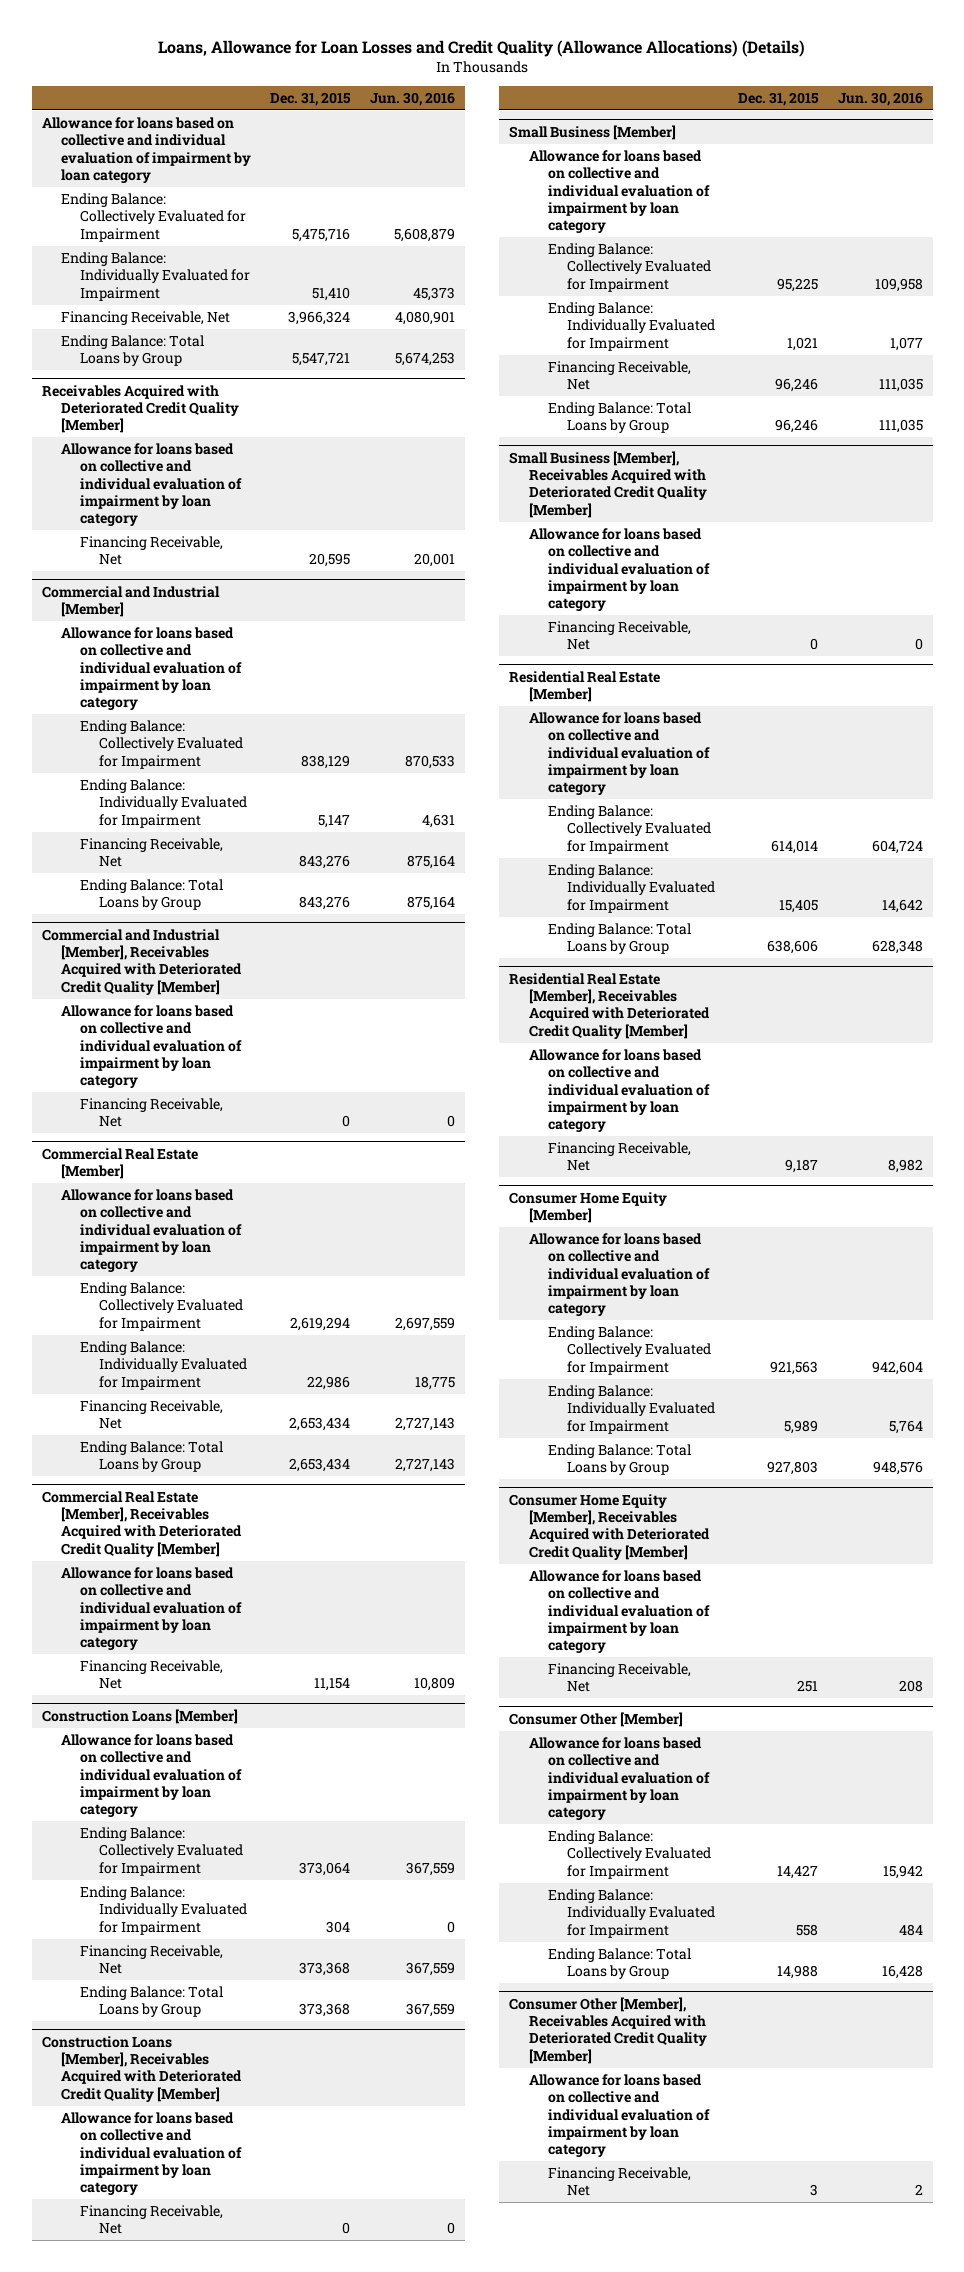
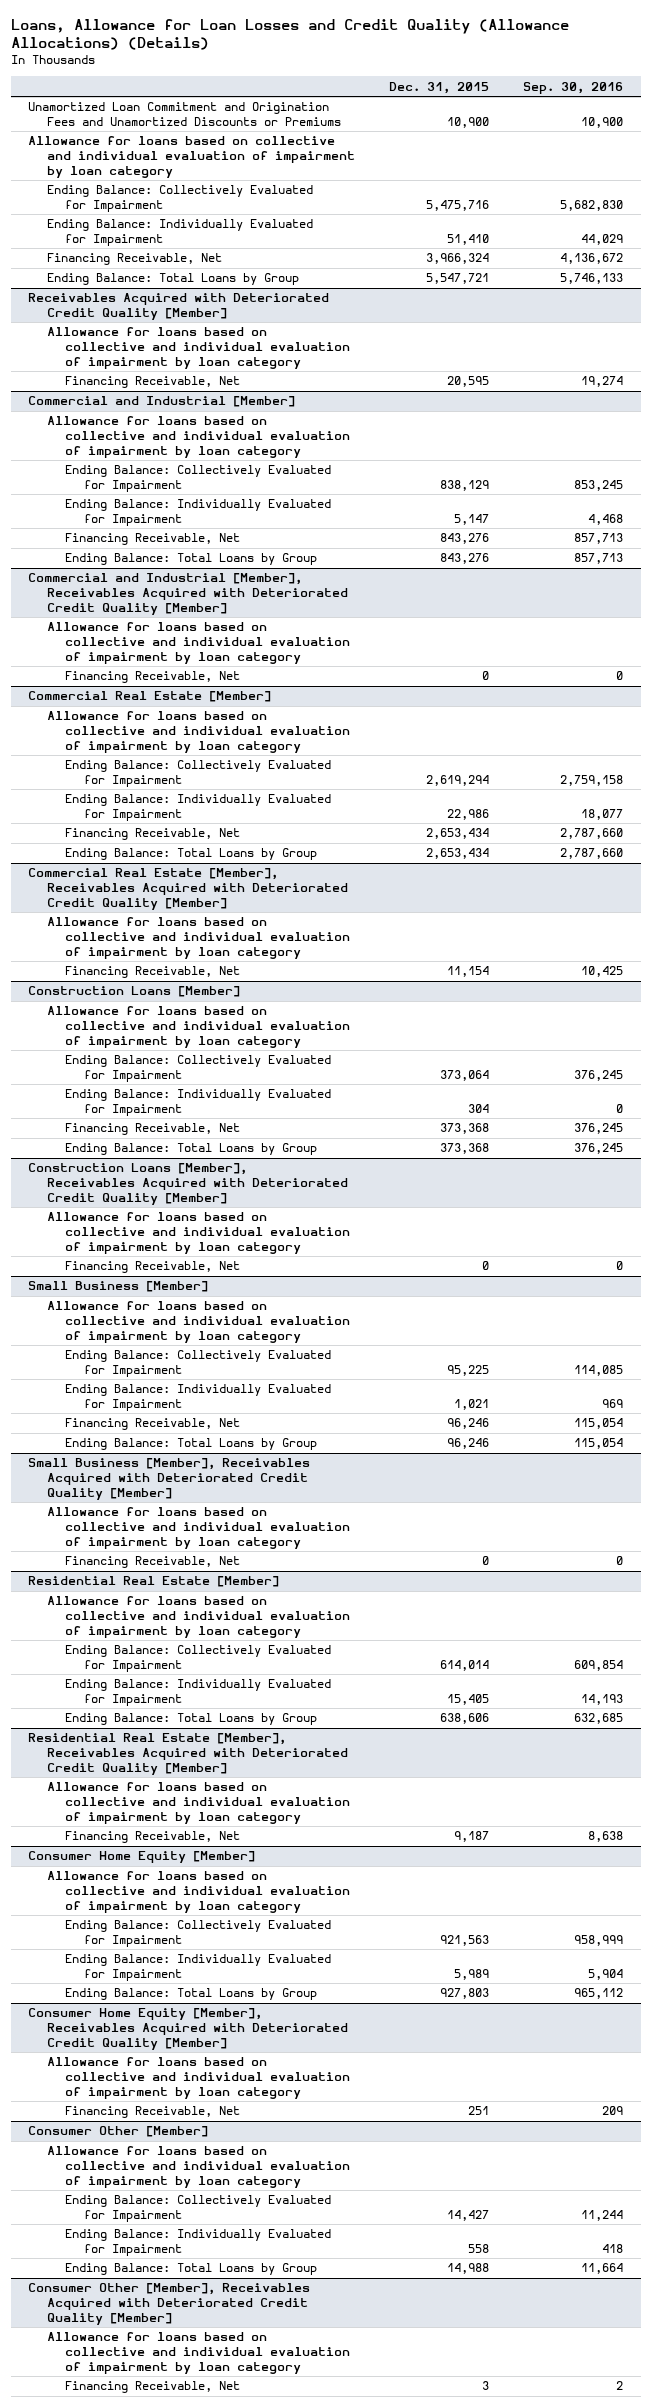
[370,91,456,106] Jun. 30, 2016 -> none
none -> [523,81,624,94] Sep. 30, 2016
none -> [28,102,341,126] Unamortized Loan Commitment and Origination Fees and Unamortized Discounts or Premiums

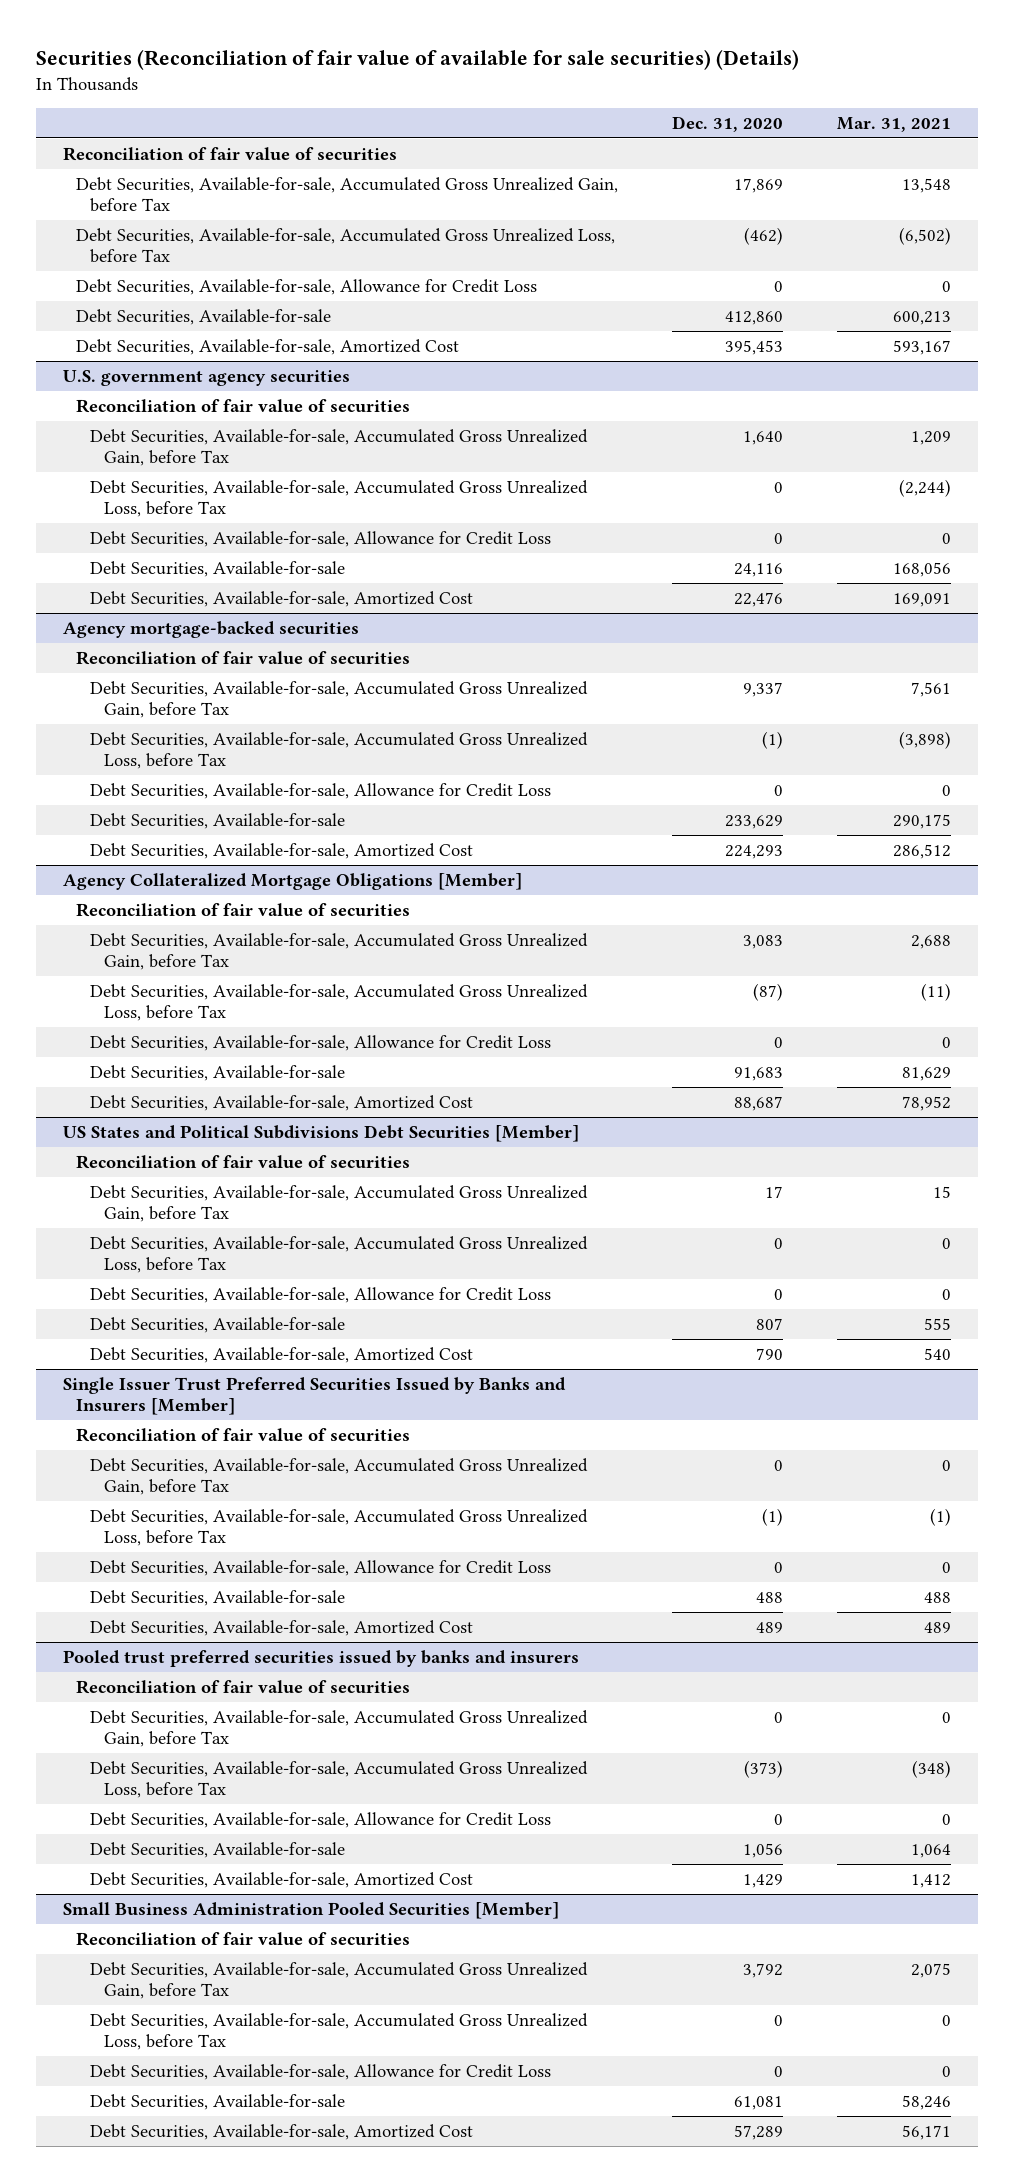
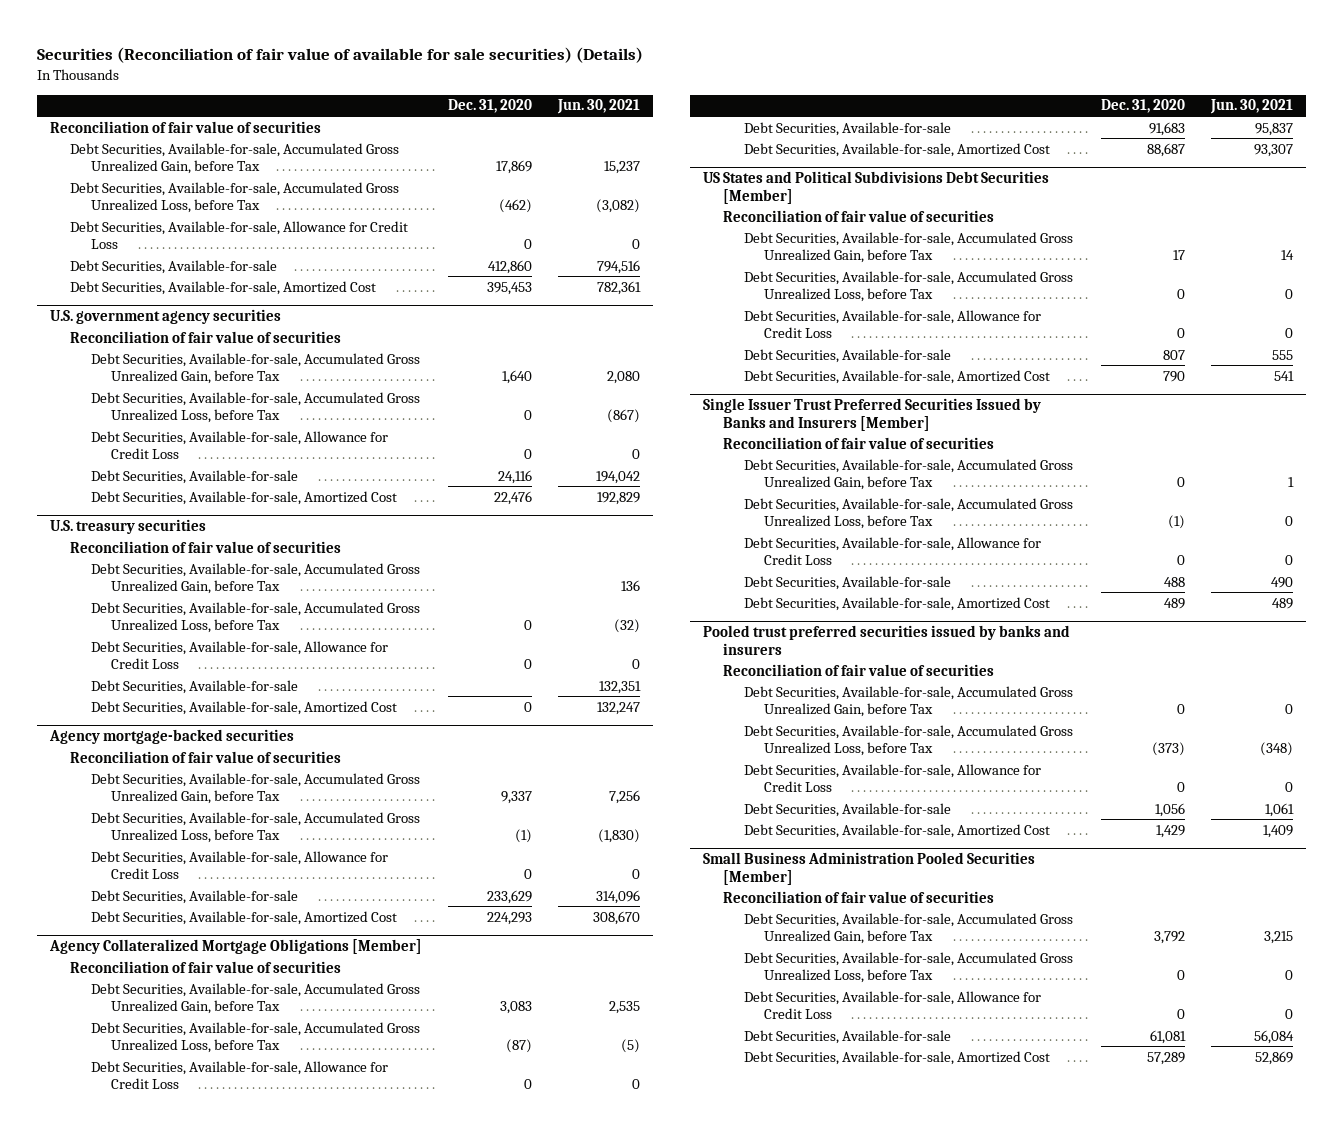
[836,117,951,133] Mar. 31, 2021 -> none
none -> [557,99,641,115] Jun. 30, 2021
none -> [50,519,207,535] U.S. treasury securities
none -> [70,540,342,553] Reconciliation of fair value of securities
none -> [90,562,420,594] Debt Securities, Available-for-sale, Accumulated Gross Unrealized Gain, before Tax
none -> [90,601,420,633] Debt Securities, Available-for-sale, Accumulated Gross Unrealized Loss, before Tax
none -> [90,640,388,669] Debt Securities, Available-for-sale, Allowance for Credit Loss
none -> [90,679,298,694] Debt Securities, Available-for-sale
none -> [90,700,397,715] Debt Securities, Available-for-sale, Amortized Cost

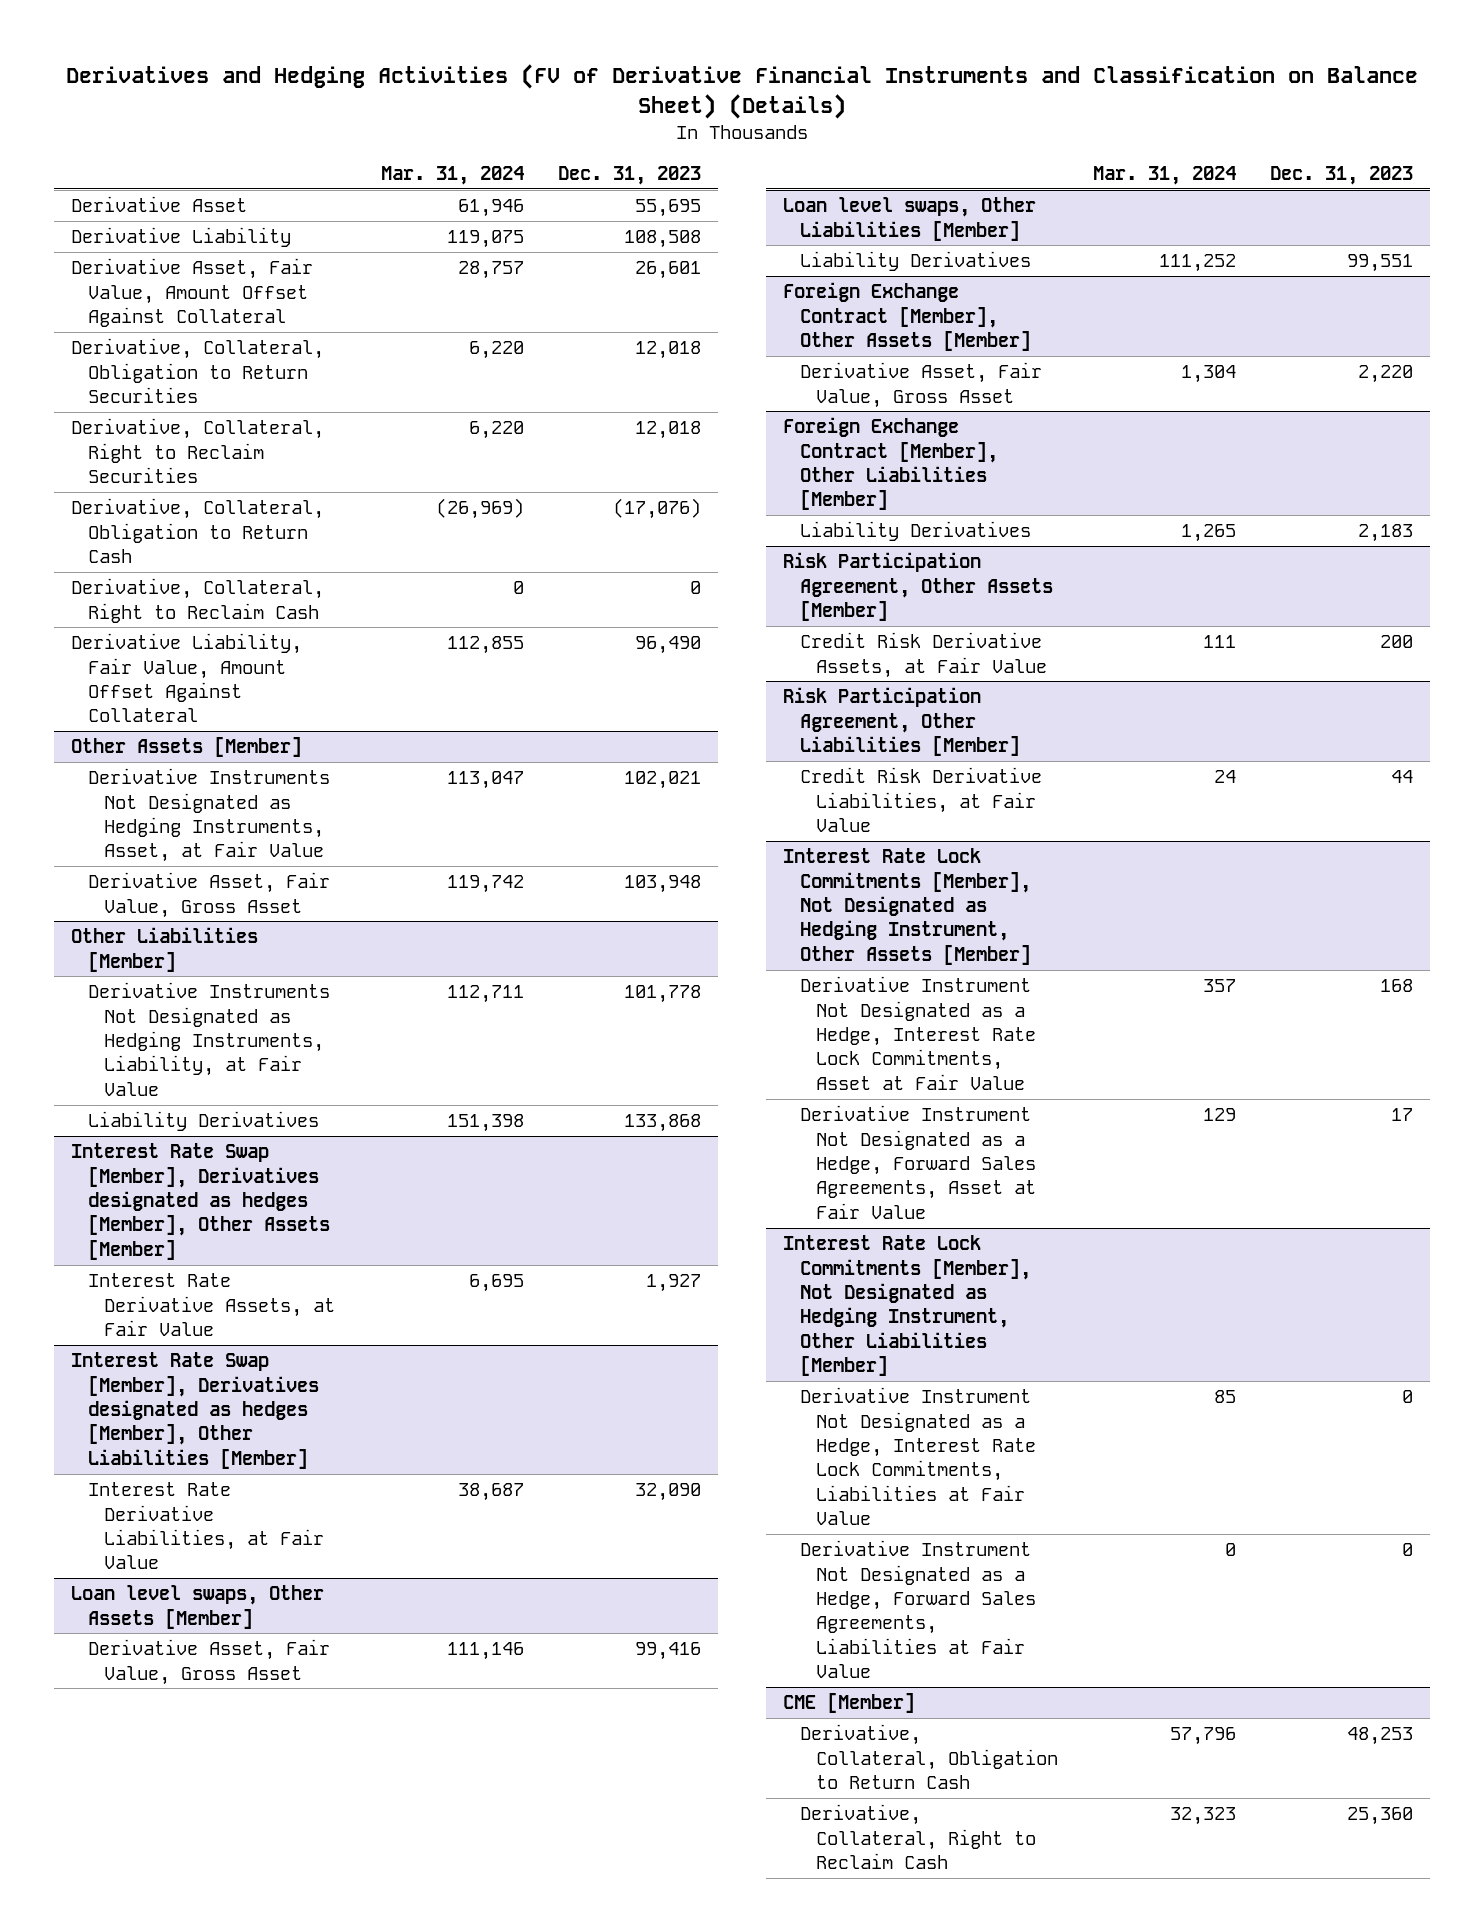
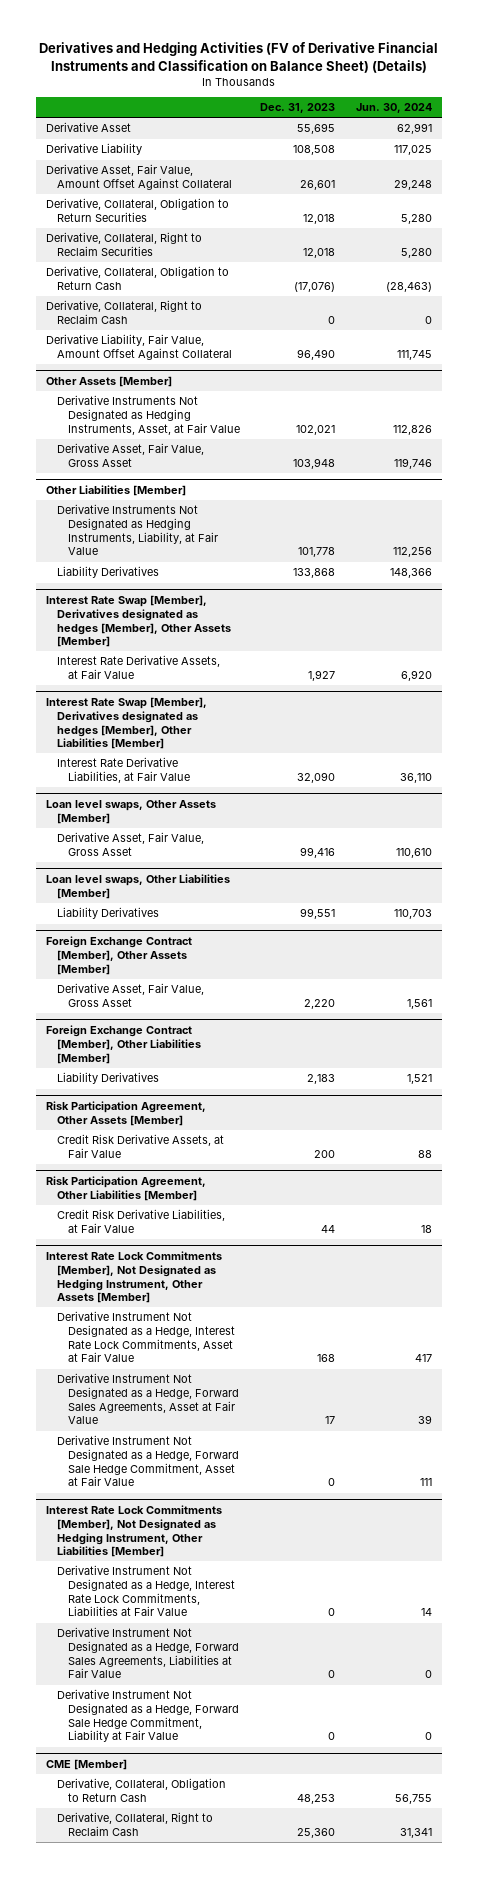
[380,165,524,185] Mar. 31, 2024 -> none
none -> [356,103,433,114] Jun. 30, 2024
none -> [57,1435,239,1487] Derivative Instrument Not Designated as a Hedge, Forward Sale Hedge Commitment, Asset at Fair Value
none -> [57,1689,239,1743] Derivative Instrument Not Designated as a Hedge, Forward Sale Hedge Commitment, Liability at Fair Value

